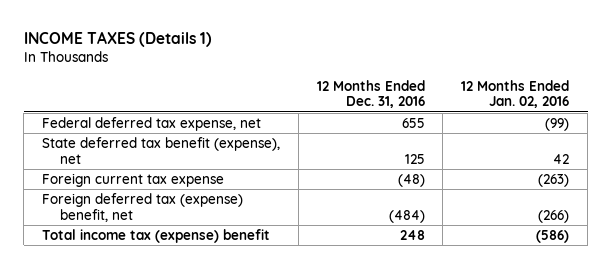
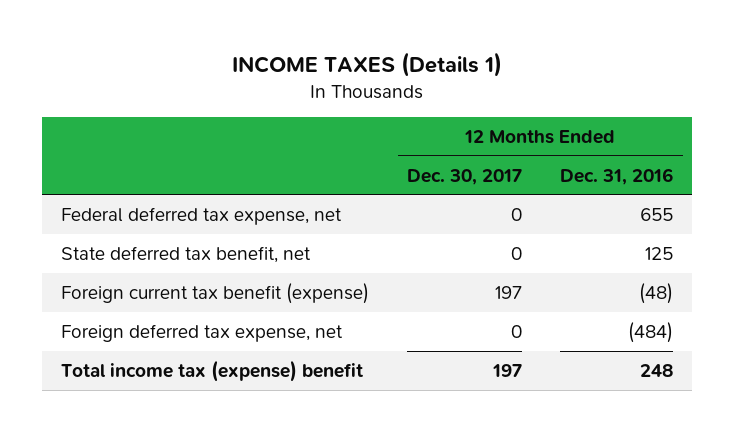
[461,79,570,109] 12 Months Ended Jan. 02, 2016 -> none
none -> [407,168,523,185] Dec. 30, 2017
[42,136,281,164] State deferred tax benefit (expense), net -> [61,245,312,263] State deferred tax benefit, net
[42,172,225,187] Foreign current tax expense -> [61,282,370,304] Foreign current tax benefit (expense)
[42,192,244,222] Foreign deferred tax (expense) benefit, net -> [61,323,344,342] Foreign deferred tax expense, net

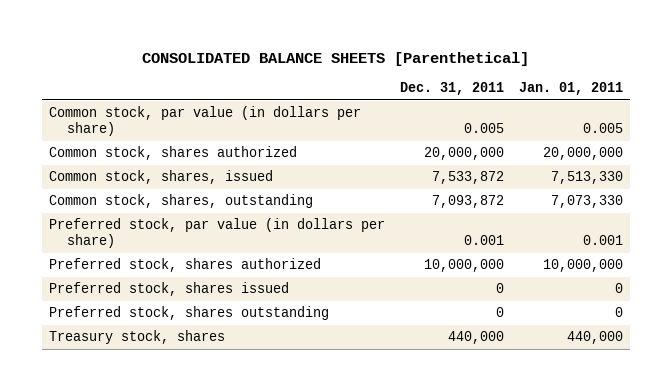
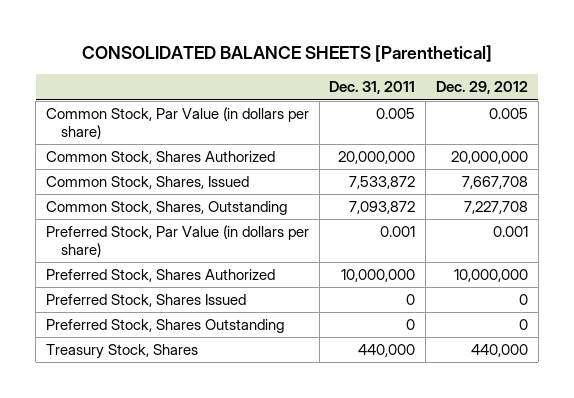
[518,82,623,96] Jan. 01, 2011 -> none
none -> [435,81,528,95] Dec. 29, 2012
[49,106,362,137] Common stock, par value (in dollars per share) -> [45,107,309,139] Common Stock, Par Value (in dollars per share)
[49,146,298,161] Common stock, shares authorized -> [45,151,275,165] Common Stock, Shares Authorized
[49,170,274,185] Common stock, shares, issued -> [45,176,249,190] Common Stock, Shares, Issued
[49,194,314,209] Common stock, shares, outstanding -> [45,201,287,216] Common Stock, Shares, Outstanding
[49,218,386,249] Preferred stock, par value (in dollars per share) -> [45,225,309,257] Preferred Stock, Par Value (in dollars per share)
[49,258,322,273] Preferred stock, shares authorized -> [45,269,275,283] Preferred Stock, Shares Authorized
[49,282,290,297] Preferred stock, shares issued -> [45,294,246,308] Preferred Stock, Shares Issued
[49,306,330,321] Preferred stock, shares outstanding -> [45,319,284,334] Preferred Stock, Shares Outstanding
[49,330,226,345] Treasury stock, shares -> [45,344,198,360] Treasury Stock, Shares

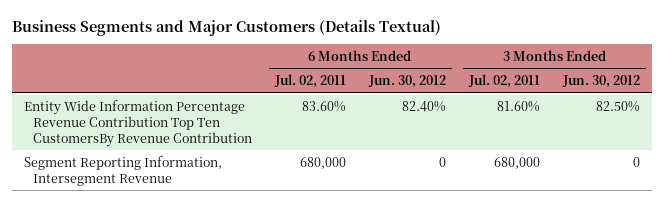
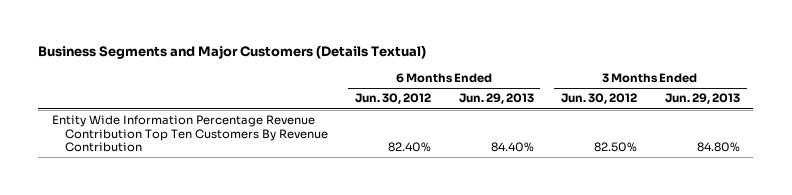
[273,74,346,89] Jul. 02, 2011 -> none
[468,74,541,89] Jul. 02, 2011 -> none
none -> [458,93,534,105] Jun. 29, 2013
none -> [664,93,740,105] Jun. 29, 2013
[23,155,222,186] Segment Reporting Information, Intersegment Revenue -> none
[23,99,252,147] Entity Wide Information Percentage Revenue Contribution Top Ten CustomersBy Revenue Contribution -> [52,115,328,153] Entity Wide Information Percentage Revenue Contribution Top Ten Customers By Revenue Contribution

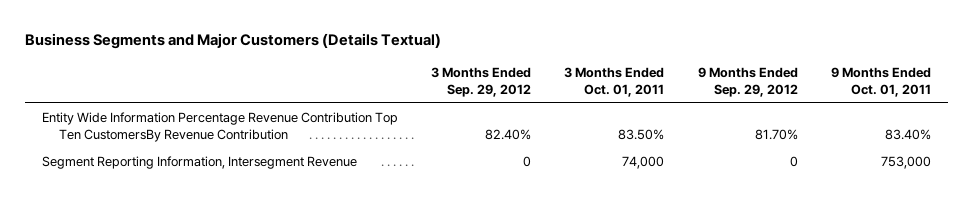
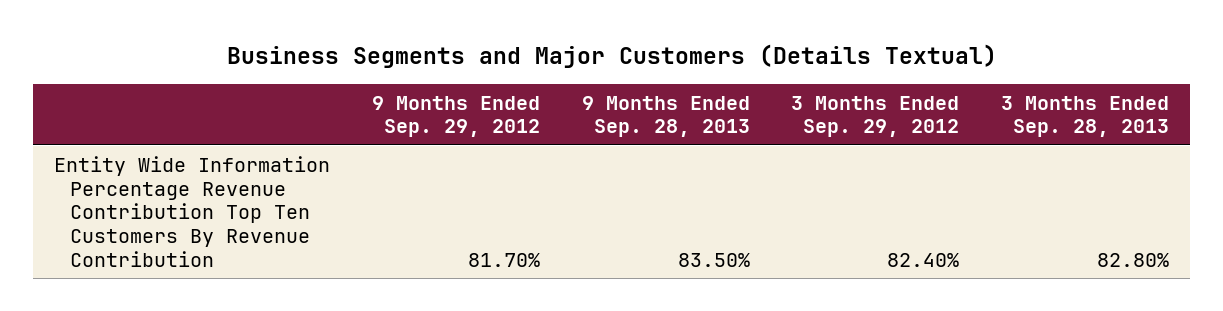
[564,66,665,97] 3 Months Ended Oct. 01, 2011 -> none
[831,66,932,97] 9 Months Ended Oct. 01, 2011 -> none
none -> [581,95,750,138] 9 Months Ended Sep. 28, 2013
none -> [1001,95,1170,138] 3 Months Ended Sep. 28, 2013
[41,156,357,170] Segment Reporting Information, Intersegment Revenue -> none
[41,112,398,143] Entity Wide Information Percentage Revenue Contribution Top Ten CustomersBy Revenue Contribution -> [53,156,330,267] Entity Wide Information Percentage Revenue Contribution Top Ten Customers By Revenue Contribution

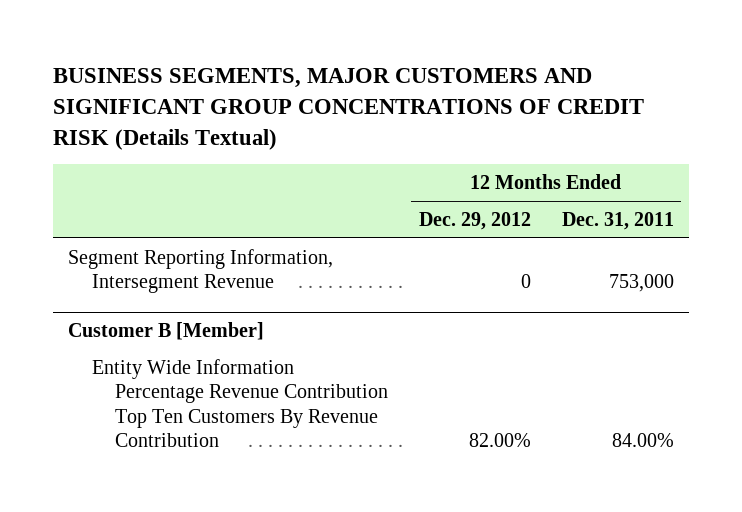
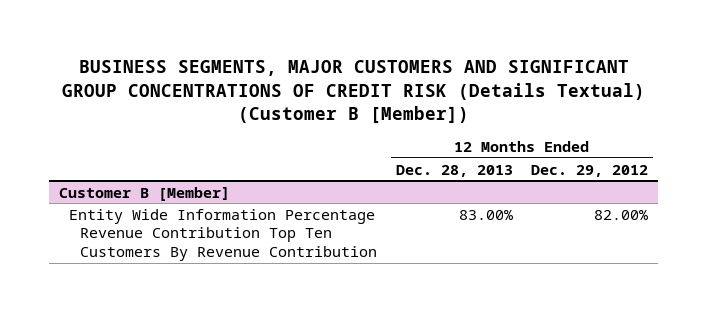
[52,68,644,150] BUSINESS SEGMENTS, MAJOR CUSTOMERS AND SIGNIFICANT GROUP CONCENTRATIONS OF CREDIT RISK (Details Textual) -> [61,60,645,125] BUSINESS SEGMENTS, MAJOR CUSTOMERS AND SIGNIFICANT GROUP CONCENTRATIONS OF CREDIT RISK (Details Textual) (Customer B [Member])
[561,211,674,230] Dec. 31, 2011 -> none
none -> [395,164,513,177] Dec. 28, 2013
[68,248,334,294] Segment Reporting Information, Intersegment Revenue -> none

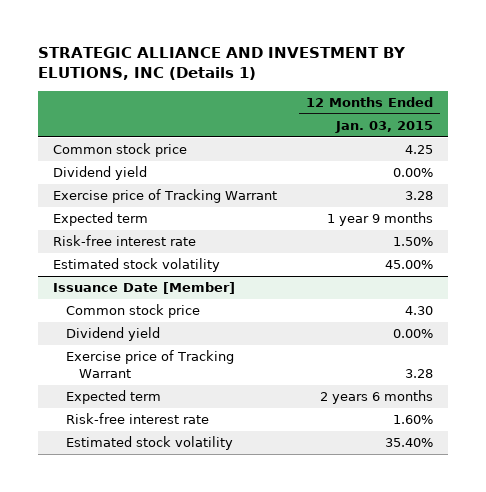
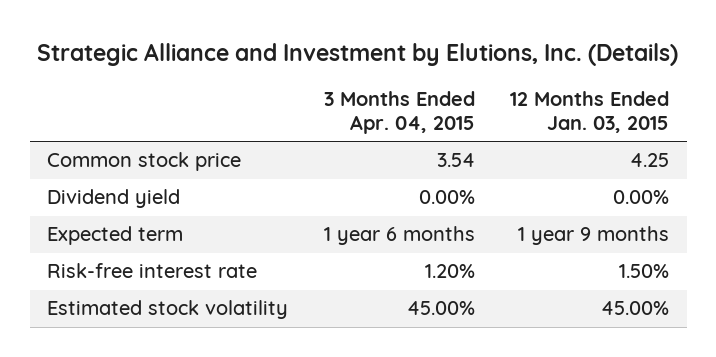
[38,46,407,80] STRATEGIC ALLIANCE AND INVESTMENT BY ELUTIONS, INC (Details 1) -> [37,42,679,66] Strategic Alliance and Investment by Elutions, Inc. (Details)
none -> [323,90,475,134] 3 Months Ended Apr. 04, 2015
[52,189,277,204] Exercise price of Tracking Warrant -> none
[52,282,235,295] Issuance Date [Member] -> none
[65,304,200,319] Common stock price -> none
[65,327,160,342] Dividend yield -> none
[65,350,234,378] Exercise price of Tracking Warrant -> none
[65,390,161,405] Expected term -> none
[65,413,209,425] Risk-free interest rate -> none
[65,436,233,451] Estimated stock volatility -> none

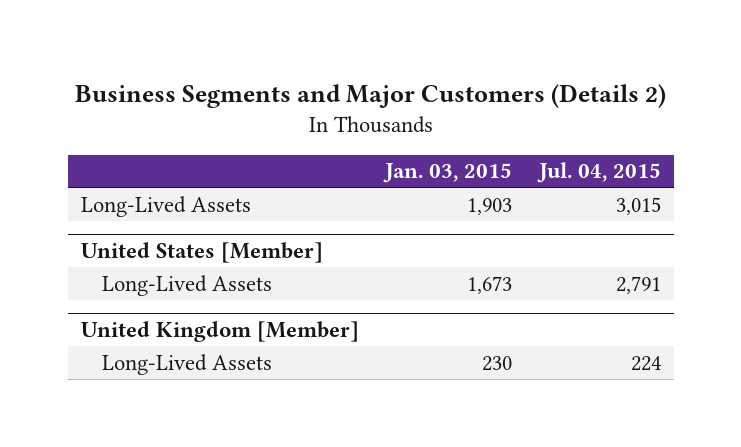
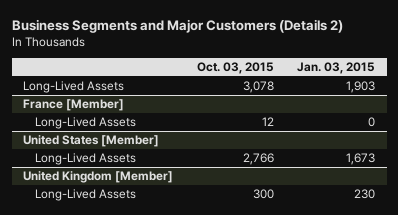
[536,162,661,184] Jul. 04, 2015 -> none
none -> [196,62,274,75] Oct. 03, 2015
none -> [23,99,125,112] France [Member]
none -> [34,117,136,130] Long-Lived Assets

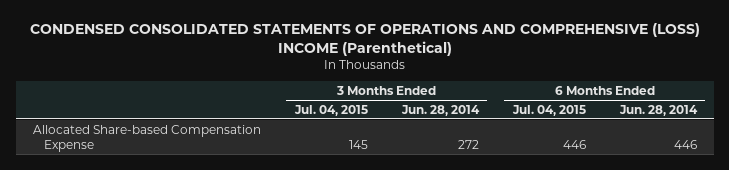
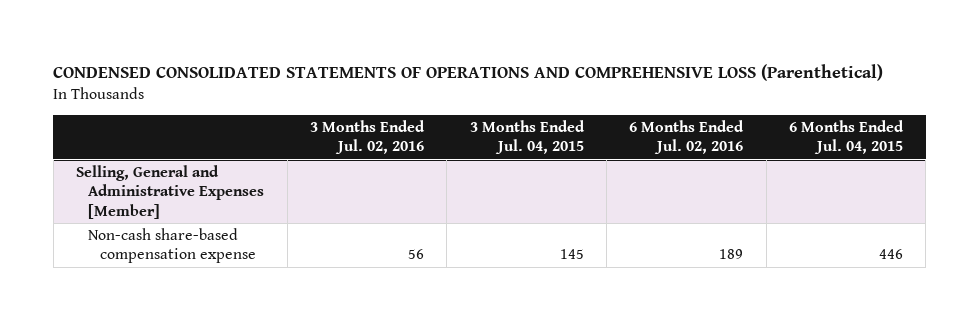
[29,23,700,56] CONDENSED CONSOLIDATED STATEMENTS OF OPERATIONS AND COMPREHENSIVE (LOSS) INCOME (Parenthetical) -> [53,63,884,81] CONDENSED CONSOLIDATED STATEMENTS OF OPERATIONS AND COMPREHENSIVE LOSS (Parenthetical)
[400,104,480,116] Jun. 28, 2014 -> none
[618,104,698,116] Jun. 28, 2014 -> none
none -> [309,120,425,155] 3 Months Ended Jul. 02, 2016
none -> [629,120,745,155] 6 Months Ended Jul. 02, 2016
none -> [76,165,265,219] Selling, General and Administrative Expenses [Member]
[32,124,261,152] Allocated Share-based Compensation Expense -> [88,228,257,264] Non-cash share-based compensation expense

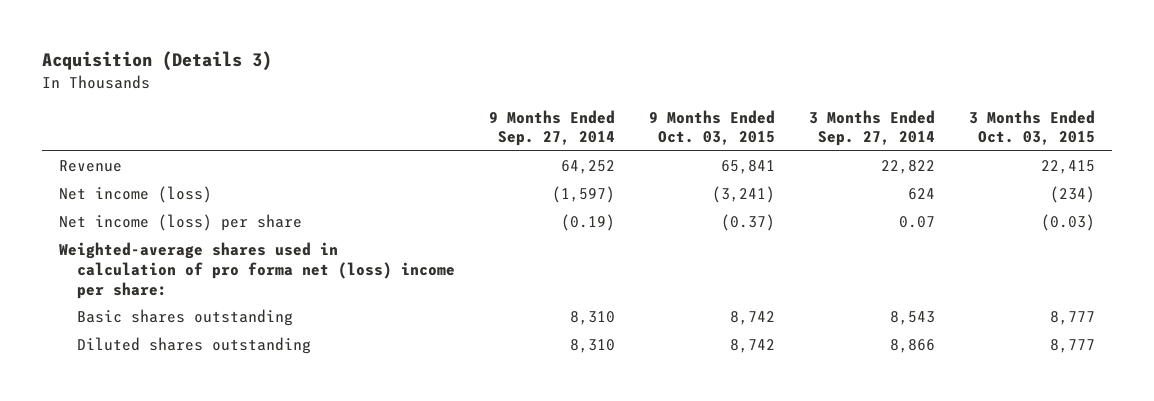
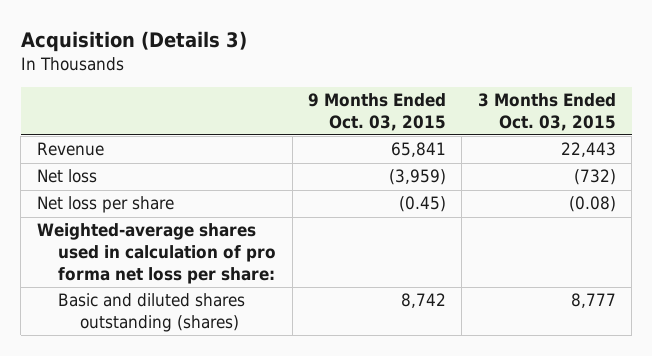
[489,109,616,147] 9 Months Ended Sep. 27, 2014 -> none
[809,109,936,147] 3 Months Ended Sep. 27, 2014 -> none
[76,337,311,355] Diluted shares outstanding -> none
[1041,160,1096,175] 22,415 -> [560,142,616,158] 22,443
[59,186,213,204] Net income (loss) -> [36,169,97,184] Net loss
[712,186,776,204] (3,241) -> [389,169,447,186] (3,959)
[1050,186,1096,204] (234) -> [573,169,616,186] (732)
[59,214,303,232] Net income (loss) per share -> [36,196,174,214] Net loss per share
[721,214,776,232] (0.37) -> [399,196,447,213] (0.45)
[1041,214,1096,232] (0.03) -> [568,196,616,213] (0.08)
[59,242,455,299] Weighted-average shares used in calculation of pro forma net (loss) income per share: -> [36,223,277,284] Weighted-average shares used in calculation of pro forma net loss per share:
[76,309,293,327] Basic shares outstanding -> [58,293,246,333] Basic and diluted shares outstanding (shares)

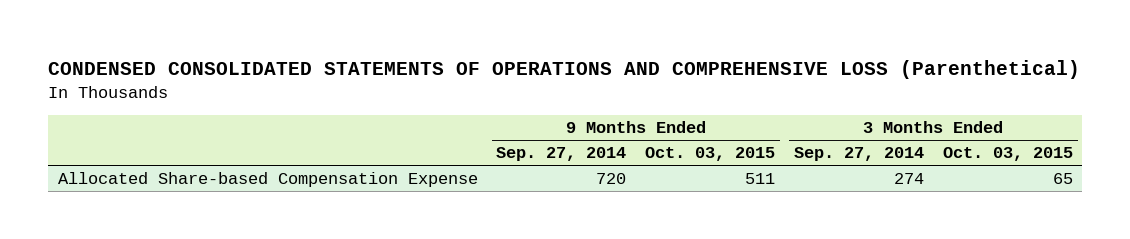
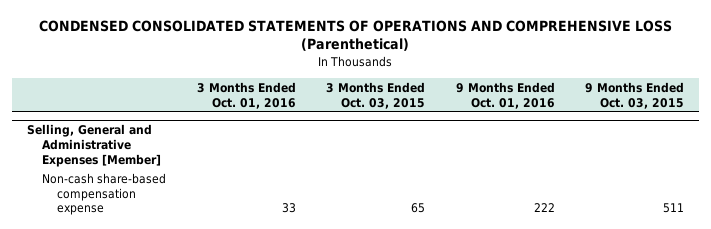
[496,147,627,162] Sep. 27, 2014 -> none
[794,147,925,162] Sep. 27, 2014 -> none
none -> [196,81,296,109] 3 Months Ended Oct. 01, 2016
none -> [455,81,555,109] 9 Months Ended Oct. 01, 2016
none -> [26,124,162,167] Selling, General and Administrative Expenses [Member]
[57,172,478,188] Allocated Share-based Compensation Expense -> [42,172,167,216] Non-cash share-based compensation expense

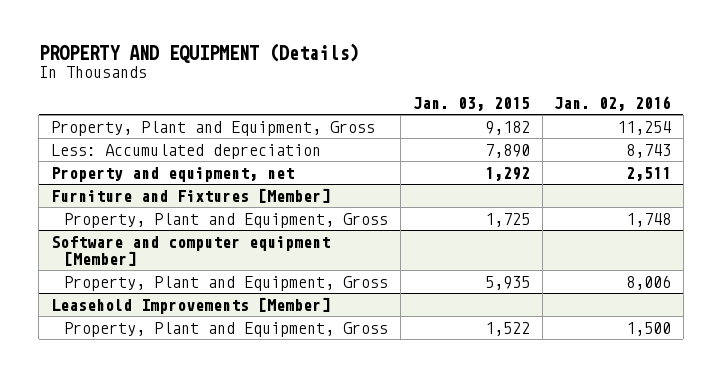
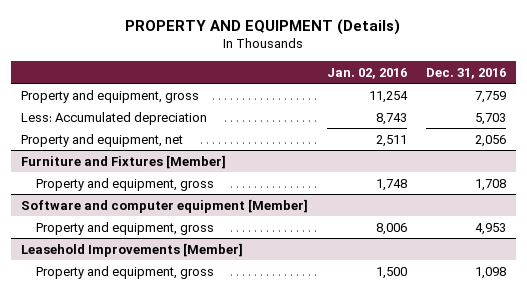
[412,97,530,112] Jan. 03, 2015 -> none
none -> [426,67,507,79] Dec. 31, 2016
[50,120,375,136] Property, Plant and Equipment, Gross -> [20,89,199,103] Property and equipment, gross
[64,212,389,228] Property, Plant and Equipment, Gross -> [35,177,214,191] Property and equipment, gross
[64,275,389,291] Property, Plant and Equipment, Gross -> [35,221,214,235] Property and equipment, gross
[64,321,389,337] Property, Plant and Equipment, Gross -> [35,265,214,279] Property and equipment, gross

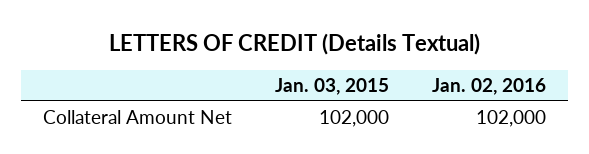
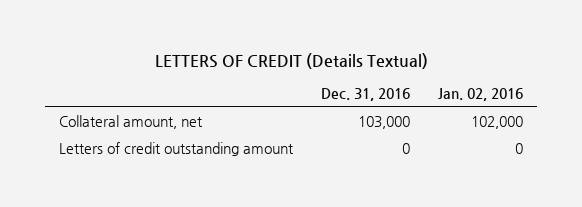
[275,77,390,95] Jan. 03, 2015 -> none
none -> [320,88,410,102] Dec. 31, 2016
[42,110,232,125] Collateral Amount Net -> [58,115,203,130] Collateral amount, net
none -> [58,142,294,157] Letters of credit outstanding amount

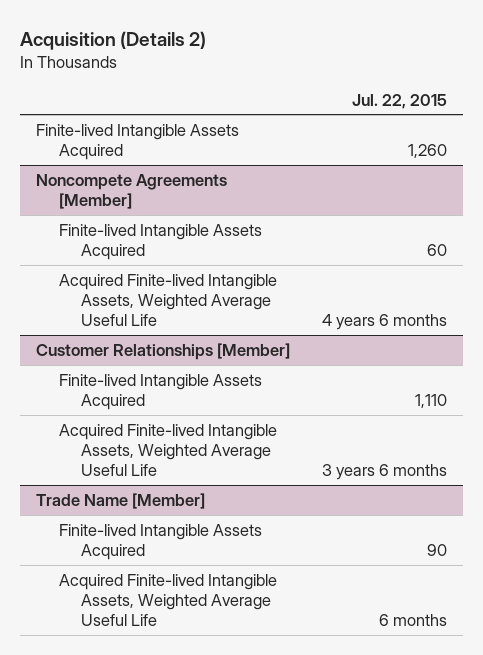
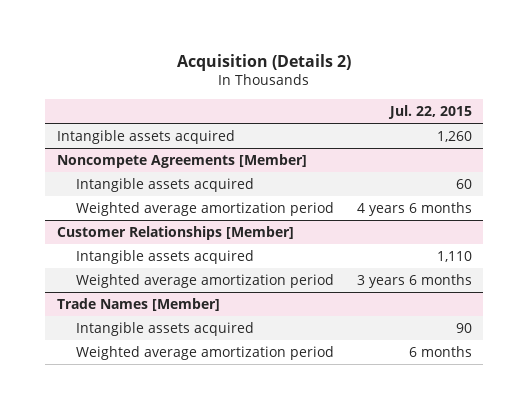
[35,123,239,160] Finite-lived Intangible Assets Acquired -> [56,129,235,144] Intangible assets acquired
[58,223,262,260] Finite-lived Intangible Assets Acquired -> [75,177,254,192] Intangible assets acquired
[58,273,277,327] Acquired Finite-lived Intangible Assets, Weighted Average Useful Life -> [75,201,334,216] Weighted average amortization period
[58,373,262,410] Finite-lived Intangible Assets Acquired -> [75,249,254,264] Intangible assets acquired
[58,423,277,477] Acquired Finite-lived Intangible Assets, Weighted Average Useful Life -> [75,273,334,288] Weighted average amortization period
[35,492,205,509] Trade Name [Member] -> [56,297,220,311] Trade Names [Member]
[58,523,262,560] Finite-lived Intangible Assets Acquired -> [75,321,254,336] Intangible assets acquired
[58,573,277,627] Acquired Finite-lived Intangible Assets, Weighted Average Useful Life -> [75,345,334,360] Weighted average amortization period

